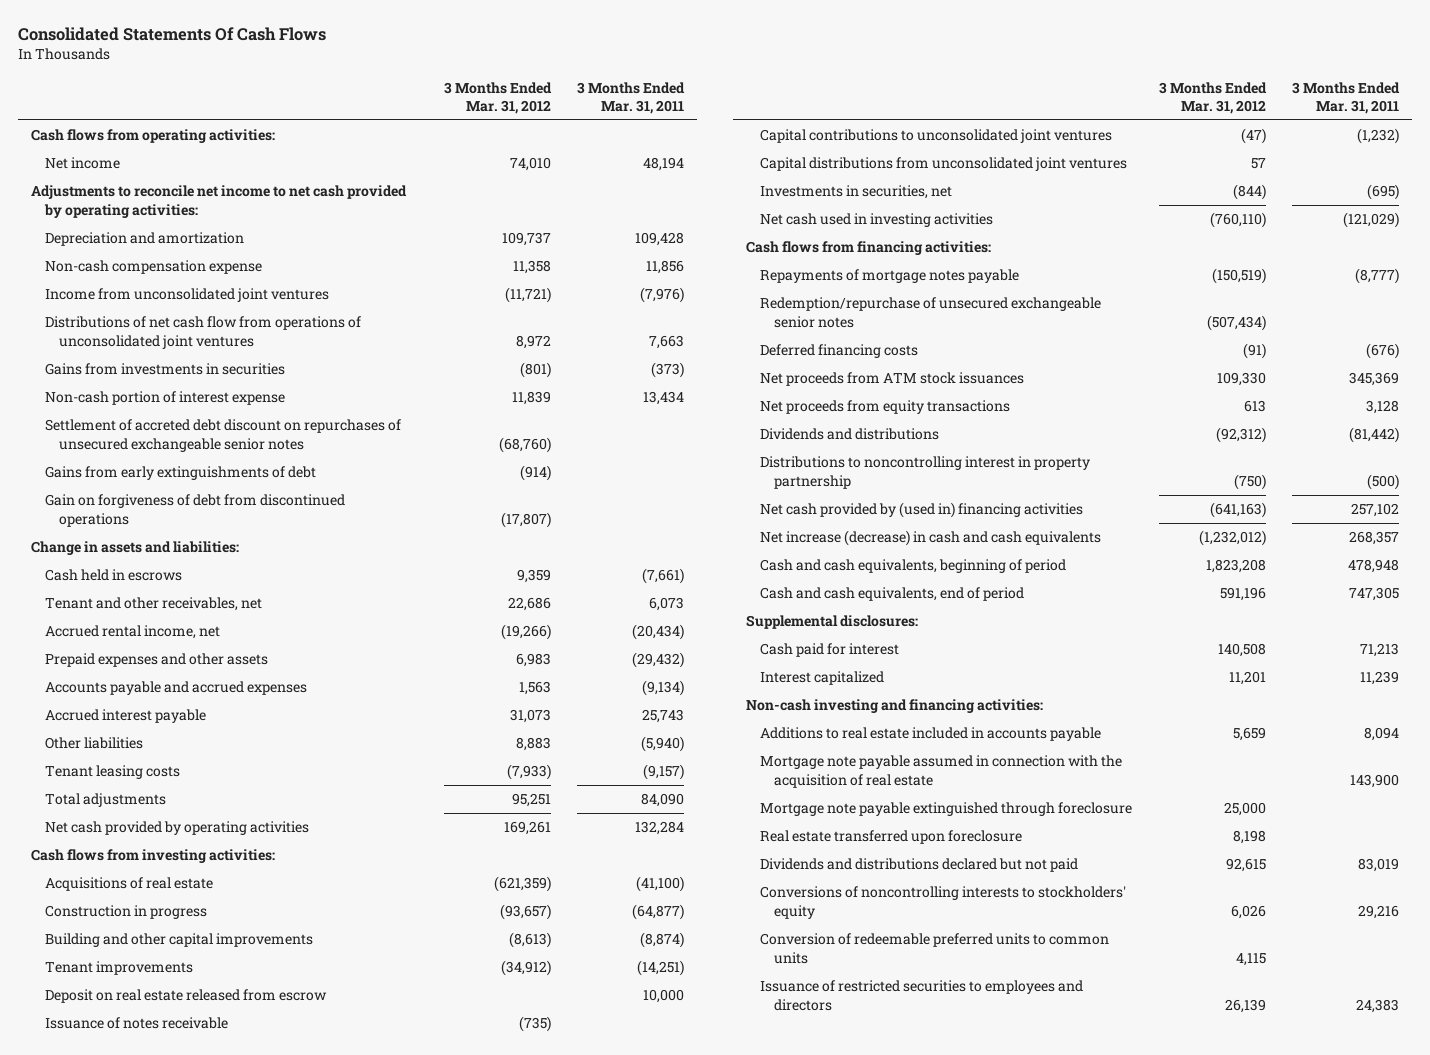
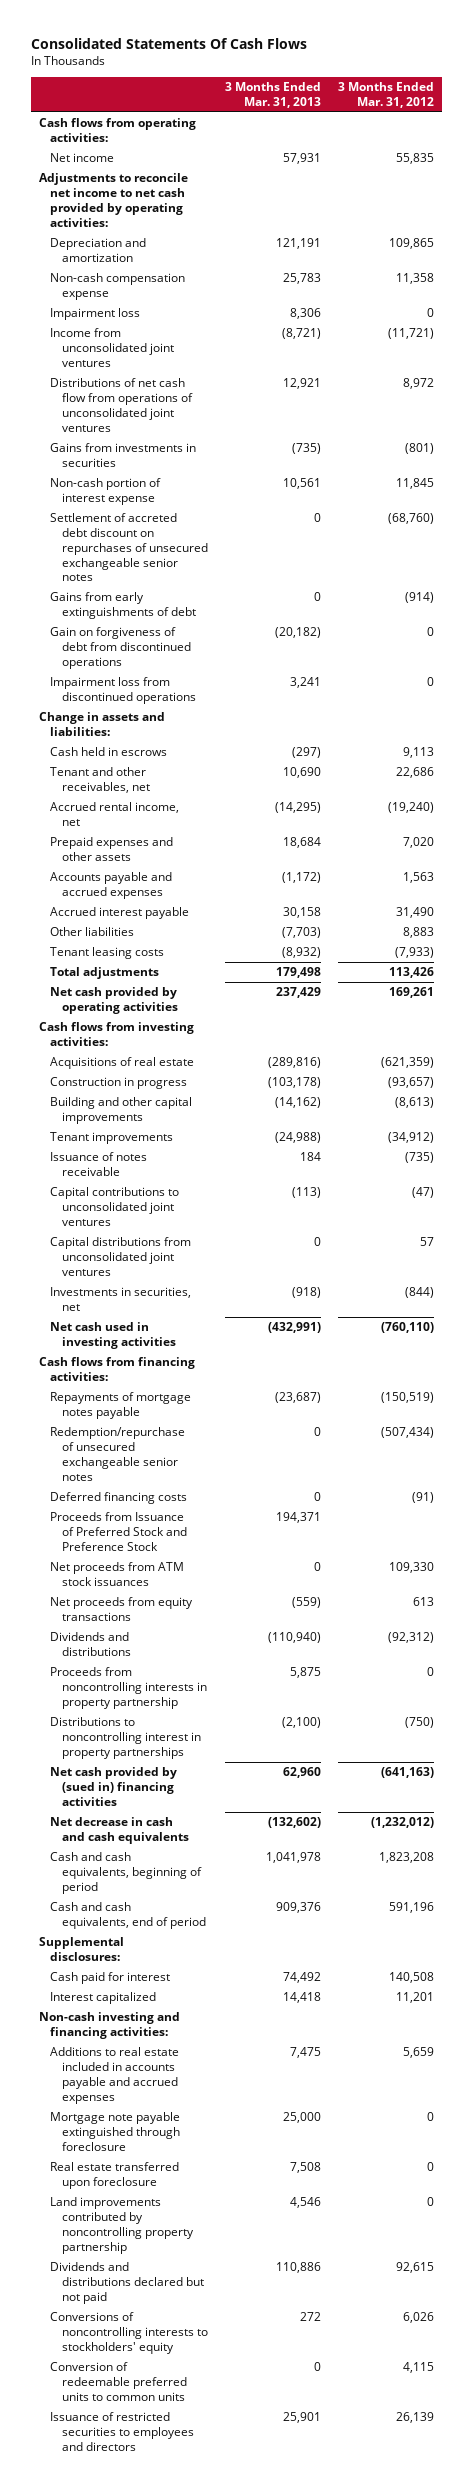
[577,81,686,114] 3 Months Ended Mar. 31, 2011 -> none
none -> [224,82,321,108] 3 Months Ended Mar. 31, 2013
[509,157,551,172] 74,010 -> [395,153,434,165] 55,835
[501,232,551,247] 109,737 -> [388,238,434,250] 109,865
none -> [50,308,141,321] Impairment loss
[511,391,551,406] 11,839 -> [395,478,434,490] 11,845
[500,511,551,528] (17,807) -> [426,627,434,637] 0
none -> [50,677,196,705] Impairment loss from discontinued operations
[516,569,551,584] 9,359 -> [402,747,434,759] 9,113
[500,624,551,641] (19,266) -> [387,802,434,814] (19,240)
[515,653,551,668] 6,983 -> [402,837,434,849] 7,020
[509,709,551,724] 31,073 -> [395,907,434,919] 31,490
[511,793,551,808] 95,251 -> [388,967,434,979] 113,426
[45,989,328,1004] Deposit on real estate released from escrow -> none
none -> [50,1512,187,1551] Proceeds from Issuance of Preferred Stock and Preference Stock
none -> [50,1667,207,1709] Proceeds from noncontrolling interests in property partnership
[760,456,1091,489] Distributions to noncontrolling interest in property partnership -> [50,1717,201,1759] Distributions to noncontrolling interest in property partnerships
[760,502,1084,519] Net cash provided by (used in) financing activities -> [50,1767,178,1806] Net cash provided by (sued in) financing activities
[760,530,1102,547] Net increase (decrease) in cash and cash equivalents -> [50,1817,189,1845] Net decrease in cash and cash equivalents
[760,755,1123,788] Mortgage note payable assumed in connection with the acquisition of real estate -> none
[760,727,1102,742] Additions to real estate included in accounts payable -> [50,2047,180,2104] Additions to real estate included in accounts payable and accrued expenses
[1223,802,1266,817] 25,000 -> [426,2112,434,2122] 0
[1232,830,1266,845] 8,198 -> [426,2162,434,2172] 0
none -> [50,2197,194,2254] Land improvements contributed by noncontrolling property partnership

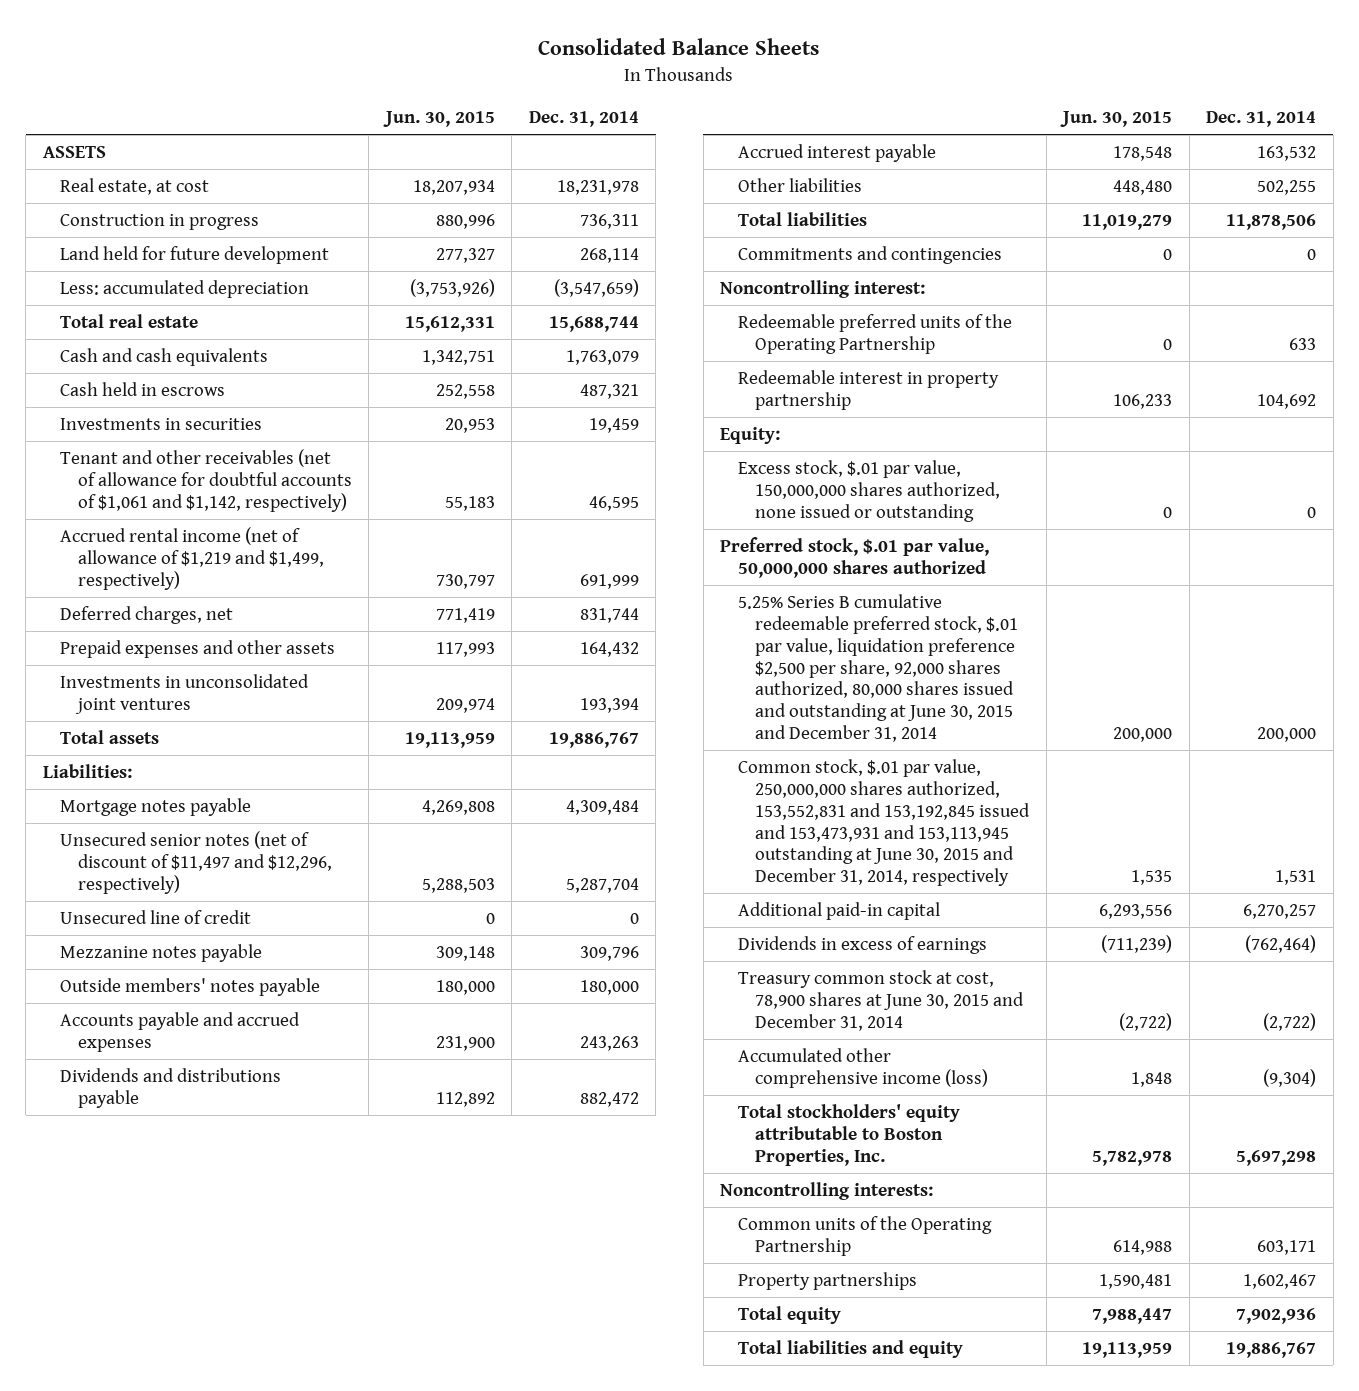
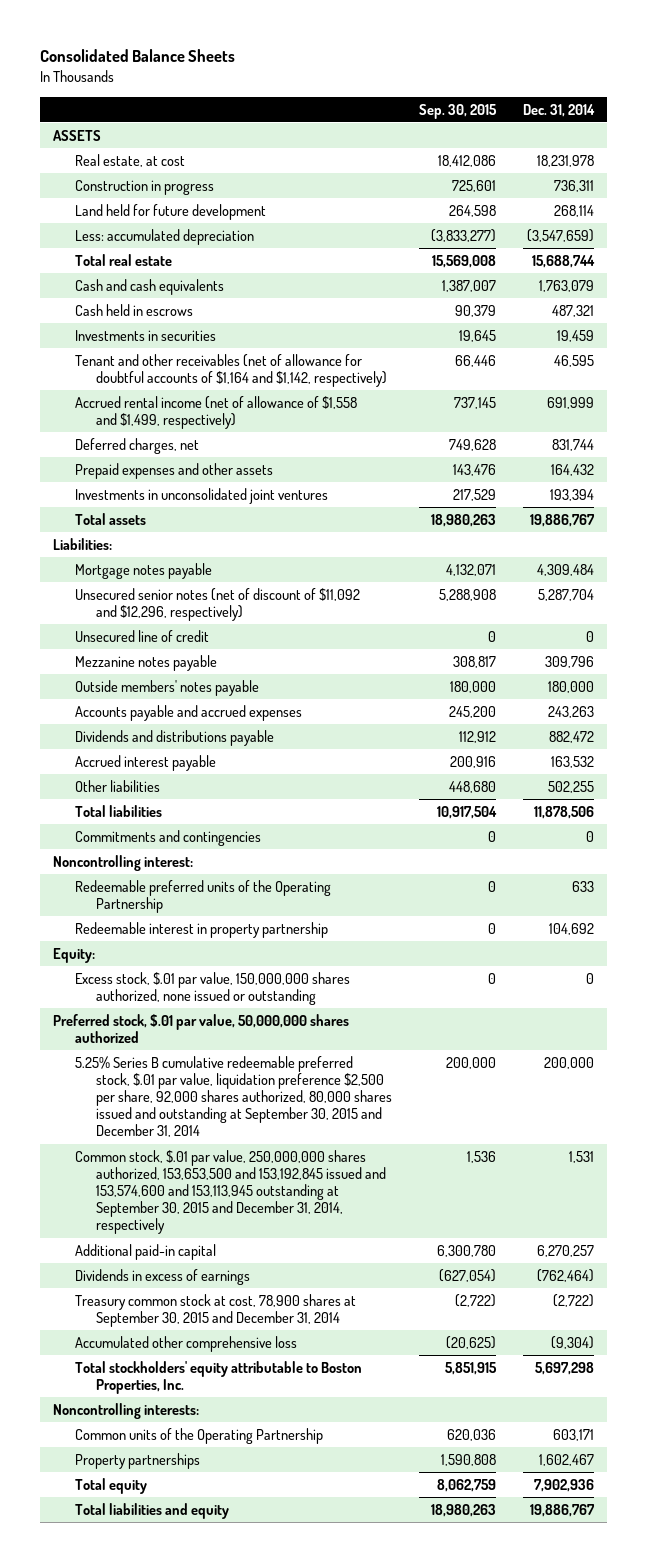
[382,110,495,127] Jun. 30, 2015 -> none
none -> [419,103,498,119] Sep. 30, 2015
[60,448,352,512] Tenant and other receivables (net of allowance for doubtful accounts of $1,061 and $1,142, respectively) -> [74,354,388,388] Tenant and other receivables (net of allowance for doubtful accounts of $1,164 and $1,142, respectively)
[60,526,324,590] Accrued rental income (net of allowance of $1,219 and $1,499, respectively) -> [74,396,357,430] Accrued rental income (net of allowance of $1,558 and $1,499, respectively)
[60,830,332,894] Unsecured senior notes (net of discount of $11,497 and $12,296, respectively) -> [74,588,360,622] Unsecured senior notes (net of discount of $11,092 and $12,296, respectively)
[737,593,1019,743] 5.25% Series B cumulative redeemable preferred stock, $.01 par value, liquidation preference $2,500 per share, 92,000 shares authorized, 80,000 shares issued and outstanding at June 30, 2015 and December 31, 2014 -> [74,1056,393,1138] 5.25% Series B cumulative redeemable preferred stock, $.01 par value, liquidation preference $2,500 per share, 92,000 shares authorized, 80,000 shares issued and outstanding at September 30, 2015 and December 31, 2014
[737,758,1031,887] Common stock, $.01 par value, 250,000,000 shares authorized, 153,552,831 and 153,192,845 issued and 153,473,931 and 153,113,945 outstanding at June 30, 2015 and December 31, 2014, respectively -> [74,1150,387,1235] Common stock, $.01 par value, 250,000,000 shares authorized, 153,653,500 and 153,192,845 issued and 153,574,600 and 153,113,945 outstanding at September 30, 2015 and December 31, 2014, respectively
[737,969,1025,1031] Treasury common stock at cost, 78,900 shares at June 30, 2015 and December 31, 2014 -> [74,1294,356,1328] Treasury common stock at cost, 78,900 shares at September 30, 2015 and December 31, 2014
[737,1047,989,1088] Accumulated other comprehensive income (loss) -> [74,1336,297,1353] Accumulated other comprehensive loss

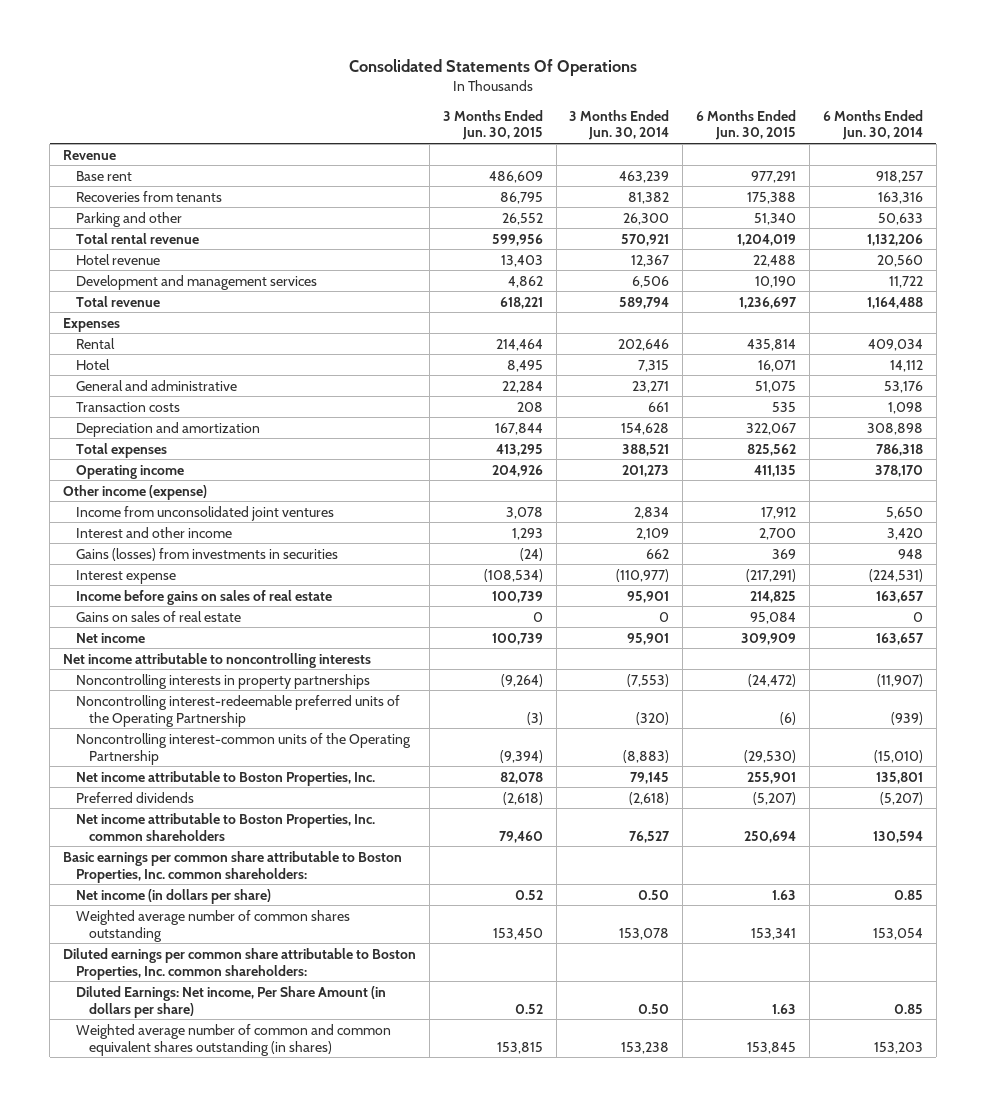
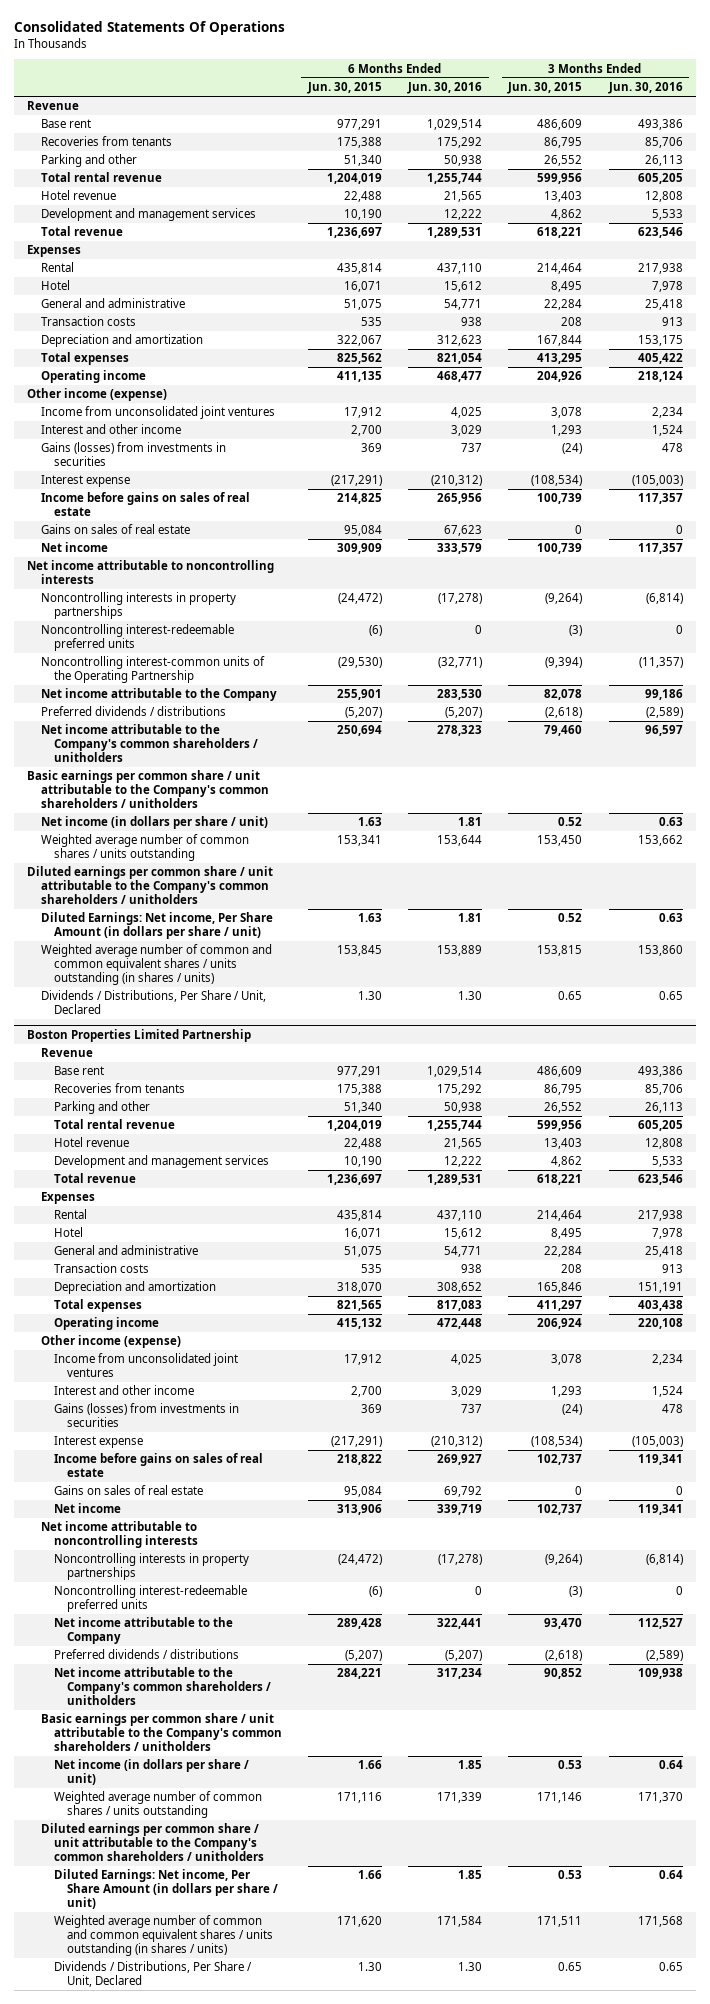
[569,109,670,141] 3 Months Ended Jun. 30, 2014 -> none
[822,109,923,141] 6 Months Ended Jun. 30, 2014 -> none
none -> [407,82,483,95] Jun. 30, 2016
none -> [607,82,683,95] Jun. 30, 2016
[75,694,400,727] Noncontrolling interest-redeemable preferred units of the Operating Partnership -> [40,624,234,652] Noncontrolling interest-redeemable preferred units
[75,770,375,786] Net income attributable to Boston Properties, Inc. -> [40,688,277,702] Net income attributable to the Company
[75,791,194,803] Preferred dividends -> [40,706,226,717] Preferred dividends / distributions
[75,812,375,841] Net income attributable to Boston Properties, Inc. common shareholders -> [40,724,258,762] Net income attributable to the Company's common shareholders / unitholders
[62,850,402,883] Basic earnings per common share attributable to Boston Properties, Inc. common shareholders: -> [27,770,269,808] Basic earnings per common share / unit attributable to the Company's common shareholders / unitholders
[75,888,271,904] Net income (in dollars per share) -> [40,816,268,830] Net income (in dollars per share / unit)
[75,909,350,942] Weighted average number of common shares outstanding -> [40,834,249,862] Weighted average number of common shares / units outstanding
[62,947,416,980] Diluted earnings per common share attributable to Boston Properties, Inc. common shareholders: -> [27,866,274,904] Diluted earnings per common share / unit attributable to the Company's common shareholders / unitholders
[75,985,386,1018] Diluted Earnings: Net income, Per Share Amount (in dollars per share) -> [40,912,273,940] Diluted Earnings: Net income, Per Share Amount (in dollars per share / unit)
[75,1023,391,1056] Weighted average number of common and common equivalent shares outstanding (in shares) -> [40,944,272,985] Weighted average number of common and common equivalent shares / units outstanding (in shares / units)
none -> [40,990,266,1015] Dividends / Distributions, Per Share / Unit, Declared
none -> [27,1029,252,1043] Boston Properties Limited Partnership
none -> [40,1048,93,1058] Revenue
none -> [53,1066,104,1076] Base rent
none -> [53,1083,185,1094] Recoveries from tenants
none -> [53,1101,150,1115] Parking and other
none -> [53,1119,175,1130] Total rental revenue
none -> [53,1137,129,1148] Hotel revenue
none -> [53,1155,269,1169] Development and management services
none -> [53,1173,136,1184] Total revenue
none -> [40,1192,95,1205] Expenses
none -> [53,1209,87,1220] Rental
none -> [53,1227,83,1238] Hotel
none -> [53,1245,198,1256] General and administrative
none -> [53,1263,149,1274] Transaction costs
none -> [53,1281,216,1295] Depreciation and amortization
none -> [53,1299,142,1313] Total expenses
none -> [53,1317,159,1331] Operating income
none -> [40,1335,181,1349] Other income (expense)
none -> [53,1353,238,1378] Income from unconsolidated joint ventures
none -> [53,1385,194,1396] Interest and other income
none -> [53,1403,239,1428] Gains (losses) from investments in securities
none -> [53,1436,143,1449] Interest expense
none -> [53,1453,263,1478] Income before gains on sales of real estate
none -> [53,1485,203,1496] Gains on sales of real estate
none -> [53,1503,121,1514] Net income
none -> [40,1521,198,1549] Net income attributable to noncontrolling interests
none -> [53,1553,249,1581] Noncontrolling interests in property partnerships
none -> [53,1585,247,1613] Noncontrolling interest-redeemable preferred units
none -> [53,1617,233,1645] Net income attributable to the Company
none -> [53,1649,239,1660] Preferred dividends / distributions
none -> [53,1667,271,1705] Net income attributable to the Company's common shareholders / unitholders
none -> [40,1713,282,1751] Basic earnings per common share / unit attributable to the Company's common shareholders / unitholders
none -> [53,1759,249,1786] Net income (in dollars per share / unit)
none -> [53,1791,262,1819] Weighted average number of common shares / units outstanding
none -> [40,1823,264,1861] Diluted earnings per common share / unit attributable to the Company's common shareholders / unitholders
none -> [53,1869,278,1909] Diluted Earnings: Net income, Per Share Amount (in dollars per share / unit)
none -> [53,1915,273,1956] Weighted average number of common and common equivalent shares / units outstanding (in shares / units)
none -> [53,1961,252,1988] Dividends / Distributions, Per Share / Unit, Declared

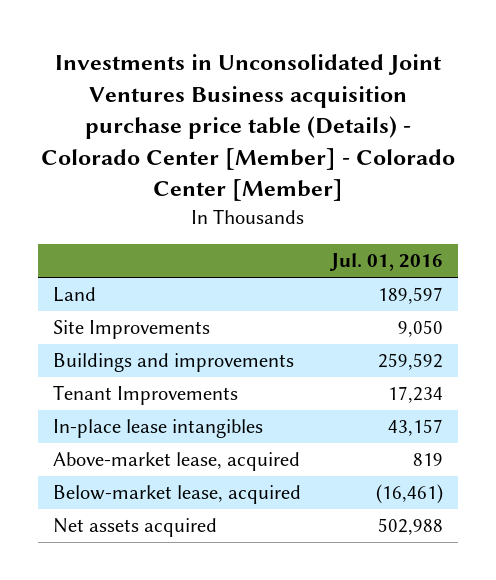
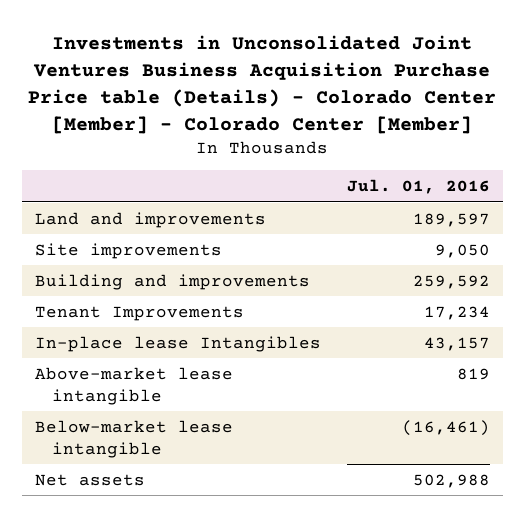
[41,54,456,202] Investments in Unconsolidated Joint Ventures Business acquisition purchase price table (Details) - Colorado Center [Member] - Colorado Center [Member] -> [28,34,497,134] Investments in Unconsolidated Joint Ventures Business Acquisition Purchase Price table (Details) - Colorado Center [Member] - Colorado Center [Member]
[53,287,97,303] Land -> [34,211,266,228] Land and improvements
[53,320,211,340] Site Improvements -> [34,242,222,259] Site improvements
[53,353,295,373] Buildings and improvements -> [34,273,310,290] Building and improvements
[53,419,264,439] In-place lease intangibles -> [34,335,321,352] In-place lease Intangibles
[53,452,301,472] Above-market lease, acquired -> [34,366,233,405] Above-market lease intangible
[53,485,302,505] Below-market lease, acquired -> [34,419,233,458] Below-market lease intangible
[53,518,218,538] Net assets acquired -> [34,473,145,486] Net assets

